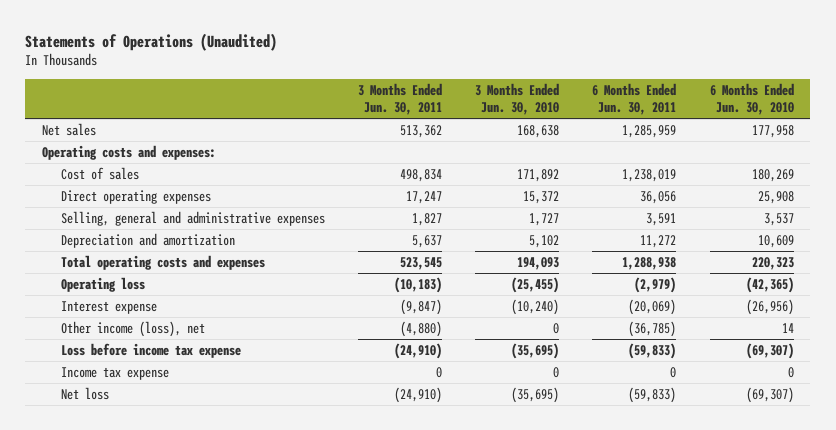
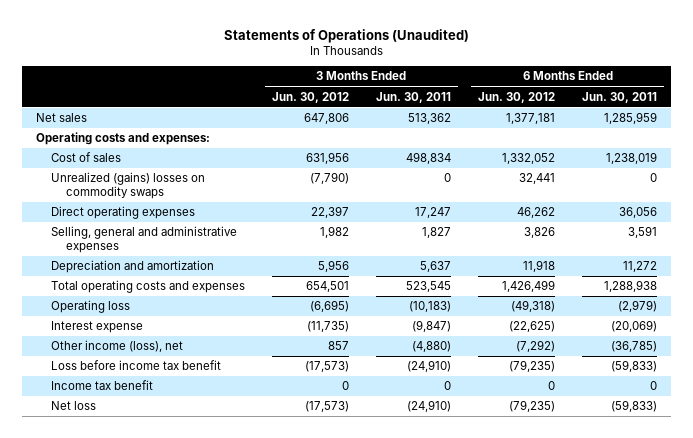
[475,82,560,116] 3 Months Ended Jun. 30, 2010 -> none
[709,82,794,116] 6 Months Ended Jun. 30, 2010 -> none
none -> [271,91,349,103] Jun. 30, 2012
none -> [478,91,556,103] Jun. 30, 2012
none -> [50,172,205,200] Unrealized (gains) losses on commodity swaps
[60,342,241,358] Loss before income tax expense -> [50,360,221,371] Loss before income tax benefit
[60,366,169,380] Income tax expense -> [50,380,153,391] Income tax benefit

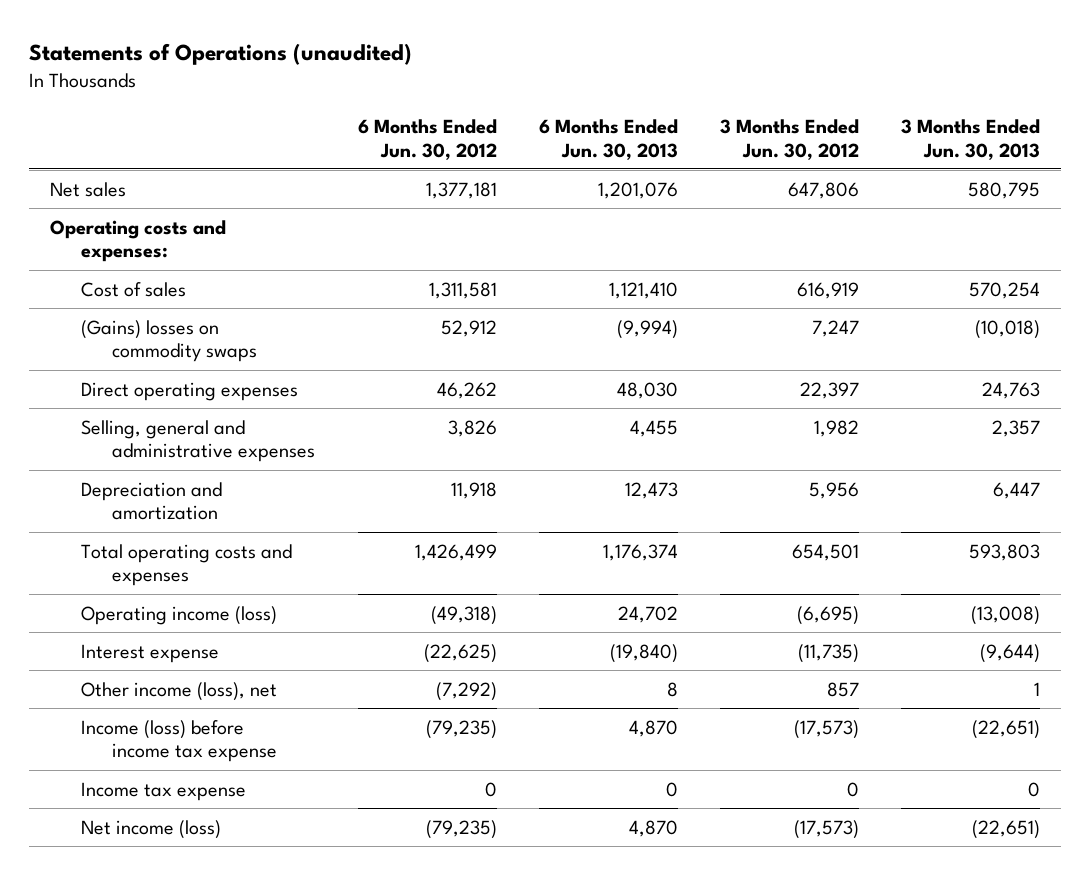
[223,28,469,43] Statements of Operations (Unaudited) -> [28,42,412,65] Statements of Operations (unaudited)
[376,91,452,103] Jun. 30, 2011 -> none
[582,91,658,103] Jun. 30, 2011 -> none
none -> [538,118,678,160] 6 Months Ended Jun. 30, 2013
none -> [901,118,1041,160] 3 Months Ended Jun. 30, 2013
[305,152,349,165] 631,956 -> [796,281,859,299] 616,919
[502,153,556,165] 1,332,052 -> [428,281,497,299] 1,311,581
[50,172,205,200] Unrealized (gains) losses on commodity swaps -> [81,319,258,363] (Gains) losses on commodity swaps
[309,172,349,185] (7,790) -> [811,319,859,337] 7,247
[519,173,556,185] 32,441 -> [440,319,497,337] 52,912
[50,300,130,314] Operating loss -> [81,605,278,625] Operating income (loss)
[50,360,221,371] Loss before income tax benefit -> [81,719,278,763] Income (loss) before income tax expense
[50,380,153,391] Income tax benefit -> [81,781,247,801] Income tax expense
[50,401,96,411] Net loss -> [81,819,222,839] Net income (loss)

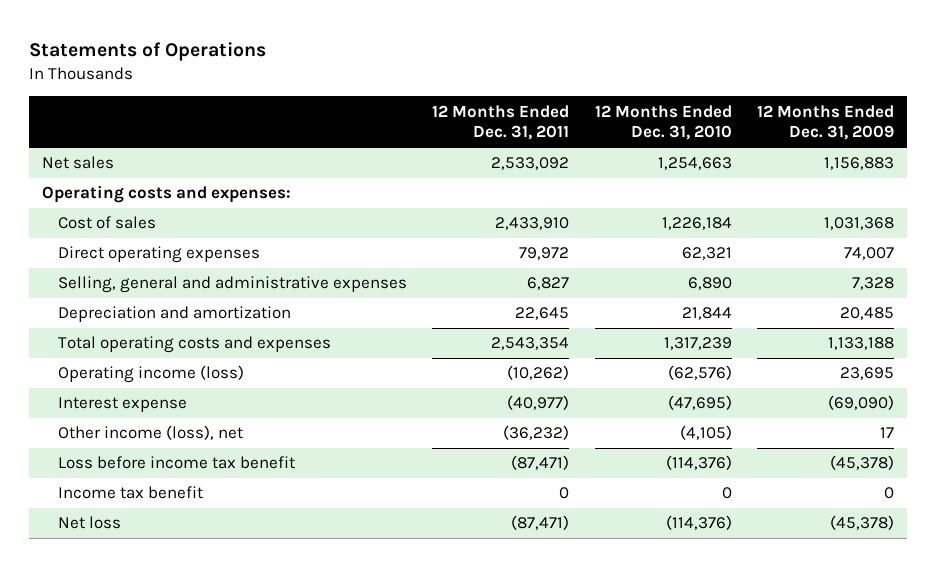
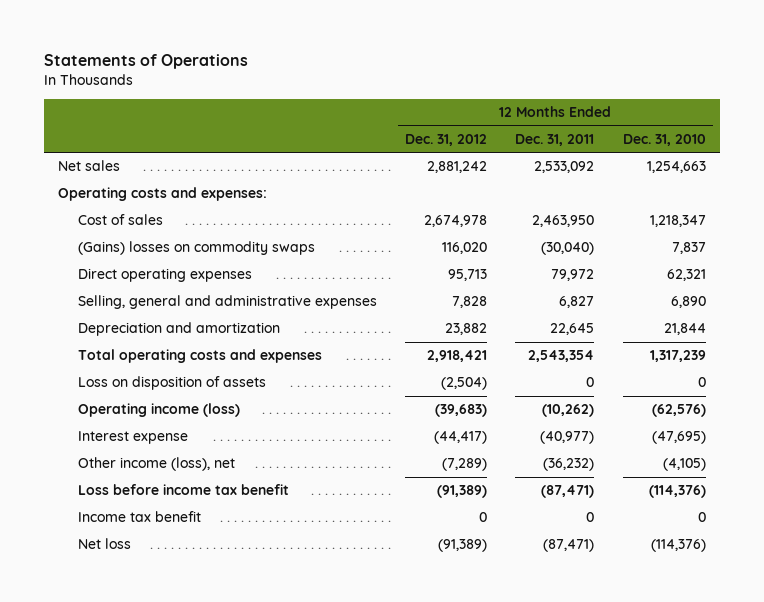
[757,104,895,141] 12 Months Ended Dec. 31, 2009 -> none
none -> [405,133,488,146] Dec. 31, 2012
[495,217,570,231] 2,433,910 -> [532,215,595,228] 2,463,950
[661,217,732,231] 1,226,184 -> [649,215,706,228] 1,218,347
none -> [77,241,315,256] (Gains) losses on commodity swaps
none -> [77,376,266,391] Loss on disposition of assets

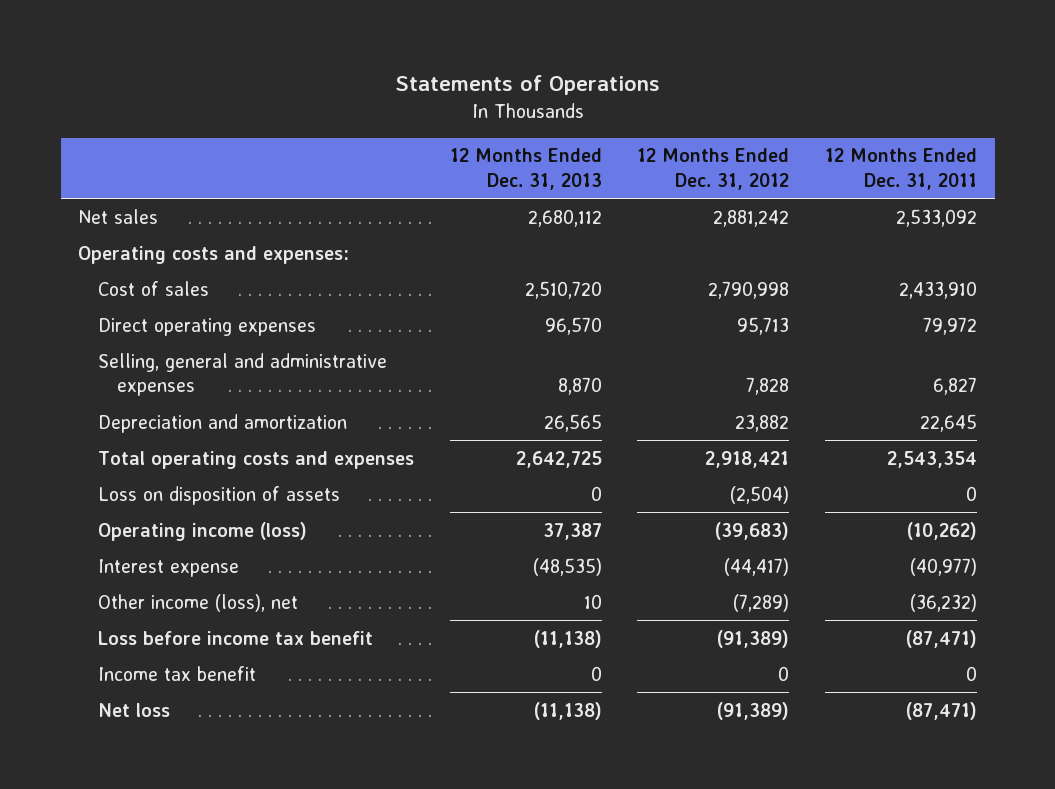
[622,133,706,146] Dec. 31, 2010 -> none
none -> [449,148,602,191] 12 Months Ended Dec. 31, 2013
[77,241,315,256] (Gains) losses on commodity swaps -> none
[424,215,488,228] 2,674,978 -> [708,280,790,299] 2,790,998
[532,215,595,228] 2,463,950 -> [898,280,977,299] 2,433,910

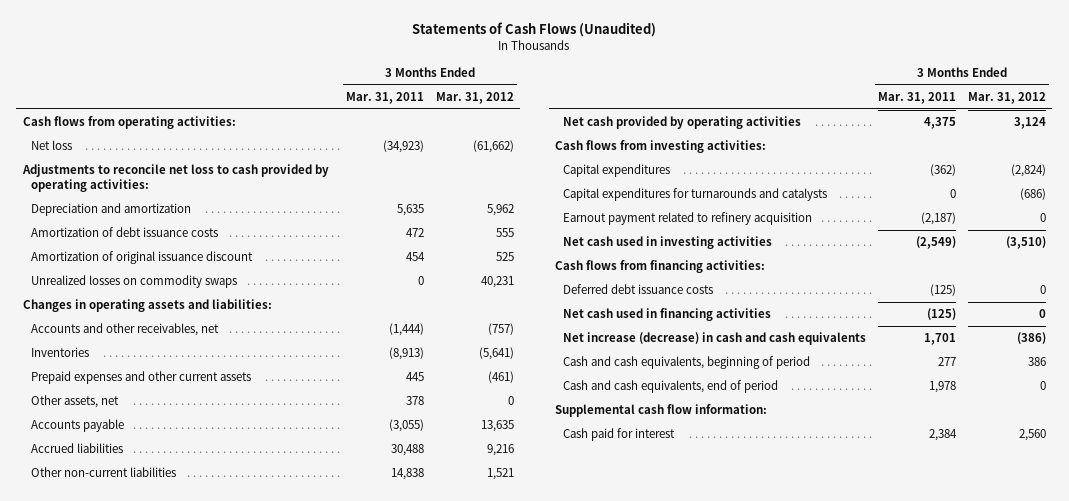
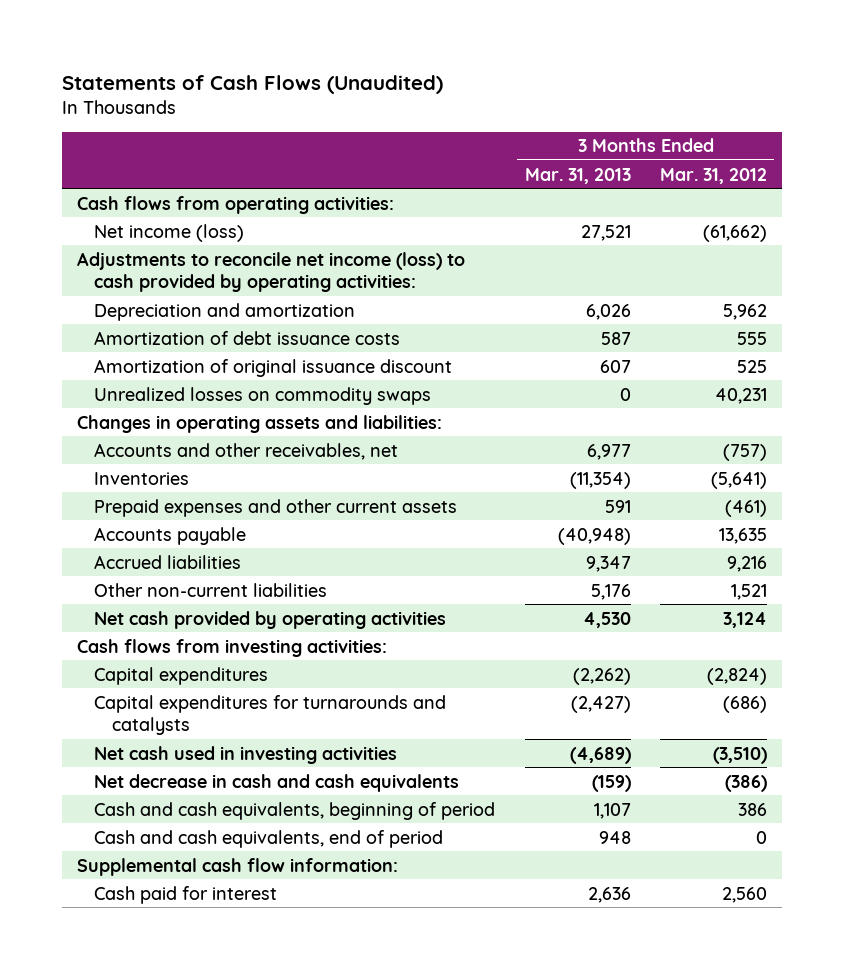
[345,92,424,105] Mar. 31, 2011 -> none
none -> [524,167,631,184] Mar. 31, 2013
[30,140,72,151] Net loss -> [94,223,245,242] Net income (loss)
[21,164,329,192] Adjustments to reconcile net loss to cash provided by operating activities: -> [76,251,465,293] Adjustments to reconcile net income (loss) to cash provided by operating activities:
[30,395,119,409] Other assets, net -> none
[562,212,812,226] Earnout payment related to refinery acquisition -> none
[554,260,765,274] Cash flows from financing activities: -> none
[562,284,713,295] Deferred debt issuance costs -> none
[562,308,771,322] Net cash used in financing activities -> none
[562,332,866,346] Net increase (decrease) in cash and cash equivalents -> [94,773,460,792] Net decrease in cash and cash equivalents

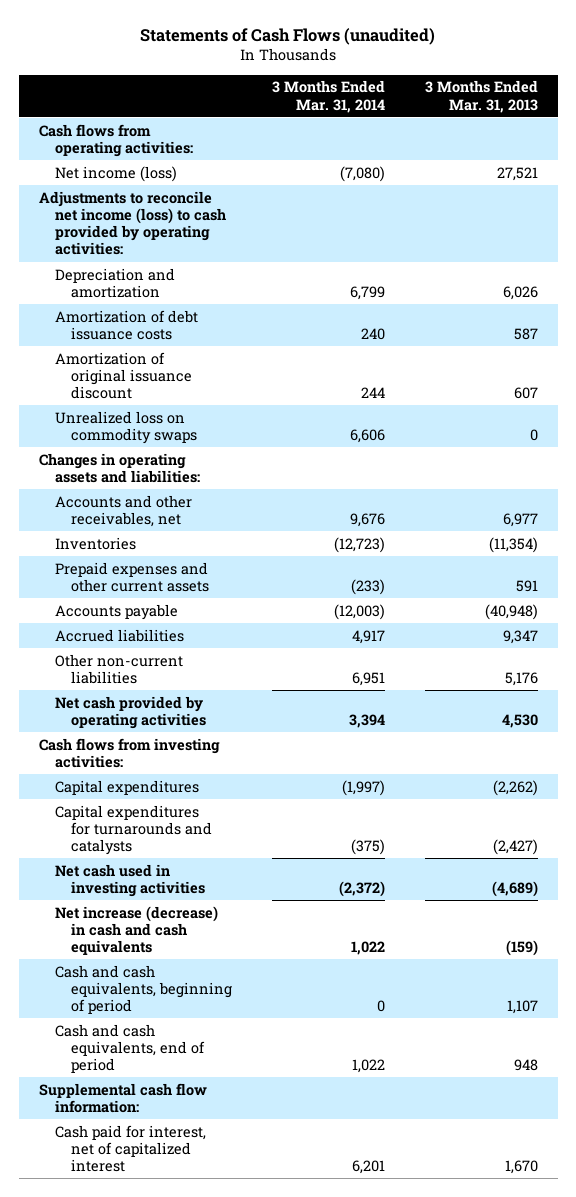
[62,74,444,94] Statements of Cash Flows (Unaudited) -> [140,27,436,45] Statements of Cash Flows (unaudited)
[660,167,768,184] Mar. 31, 2012 -> none
none -> [271,80,385,113] 3 Months Ended Mar. 31, 2014
[94,386,432,405] Unrealized losses on commodity swaps -> [54,410,197,444] Unrealized loss on commodity swaps
[94,773,460,792] Net decrease in cash and cash equivalents -> [54,905,218,956] Net increase (decrease) in cash and cash equivalents
[94,885,278,904] Cash paid for interest -> [54,1124,206,1173] Cash paid for interest, net of capitalized interest
[587,886,631,903] 2,636 -> [504,1160,538,1175] 1,670

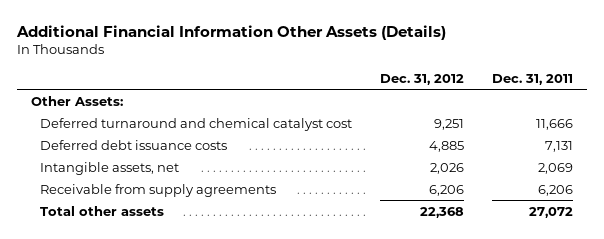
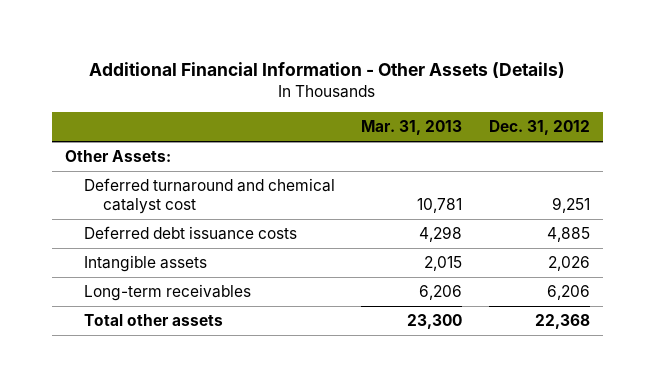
[16,25,447,41] Additional Financial Information Other Assets (Details) -> [89,62,566,79] Additional Financial Information - Other Assets (Details)
[491,73,573,85] Dec. 31, 2011 -> none
none -> [361,120,463,136] Mar. 31, 2013
[40,161,180,175] Intangible assets, net -> [84,254,208,272] Intangible assets
[40,183,277,197] Receivable from supply agreements -> [84,283,252,301] Long-term receivables

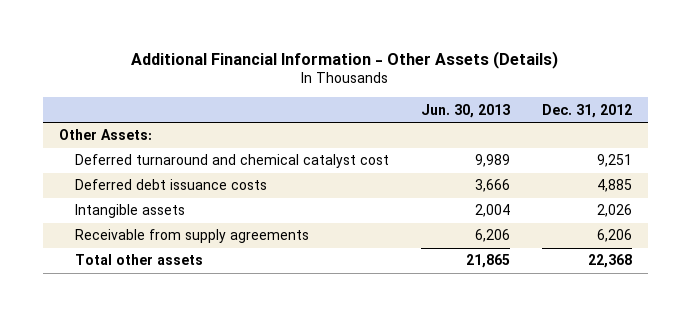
[361,120,463,136] Mar. 31, 2013 -> none
none -> [421,103,511,118] Jun. 30, 2013
[84,283,252,301] Long-term receivables -> [75,229,310,244] Receivable from supply agreements

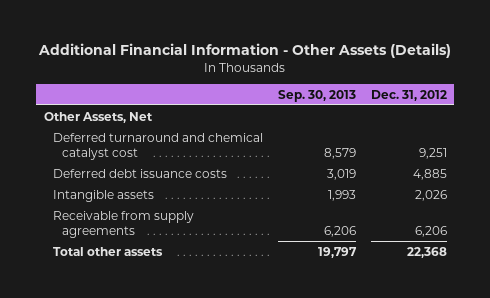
[421,103,511,118] Jun. 30, 2013 -> none
none -> [277,89,356,102] Sep. 30, 2013
[59,129,153,141] Other Assets: -> [43,111,153,123] Other Assets, Net

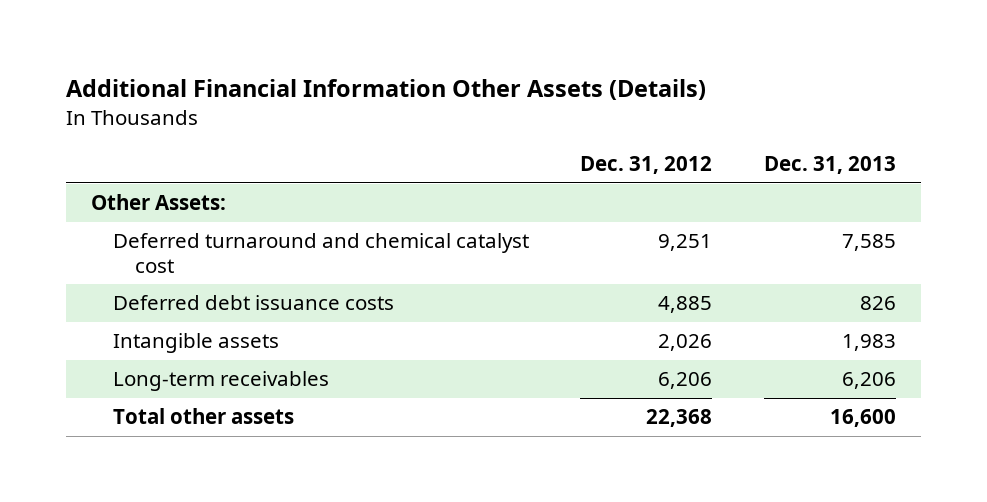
[38,43,452,59] Additional Financial Information - Other Assets (Details) -> [65,79,706,101] Additional Financial Information Other Assets (Details)
[277,89,356,102] Sep. 30, 2013 -> none
none -> [763,156,896,175] Dec. 31, 2013
[43,111,153,123] Other Assets, Net -> [91,194,227,211] Other Assets:
[52,210,194,238] Receivable from supply agreements -> [113,371,330,392] Long-term receivables

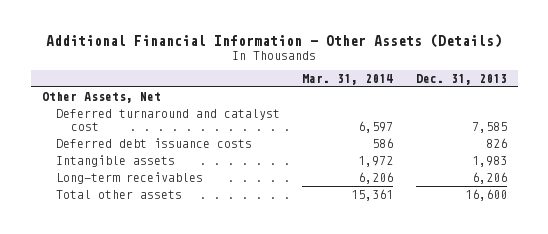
[65,79,706,101] Additional Financial Information Other Assets (Details) -> [46,34,503,49] Additional Financial Information - Other Assets (Details)
[580,156,713,175] Dec. 31, 2012 -> none
none -> [302,73,394,85] Mar. 31, 2014
[91,194,227,211] Other Assets: -> [41,92,161,104] Other Assets, Net
[113,233,530,273] Deferred turnaround and chemical catalyst cost -> [56,109,281,131] Deferred turnaround and catalyst cost

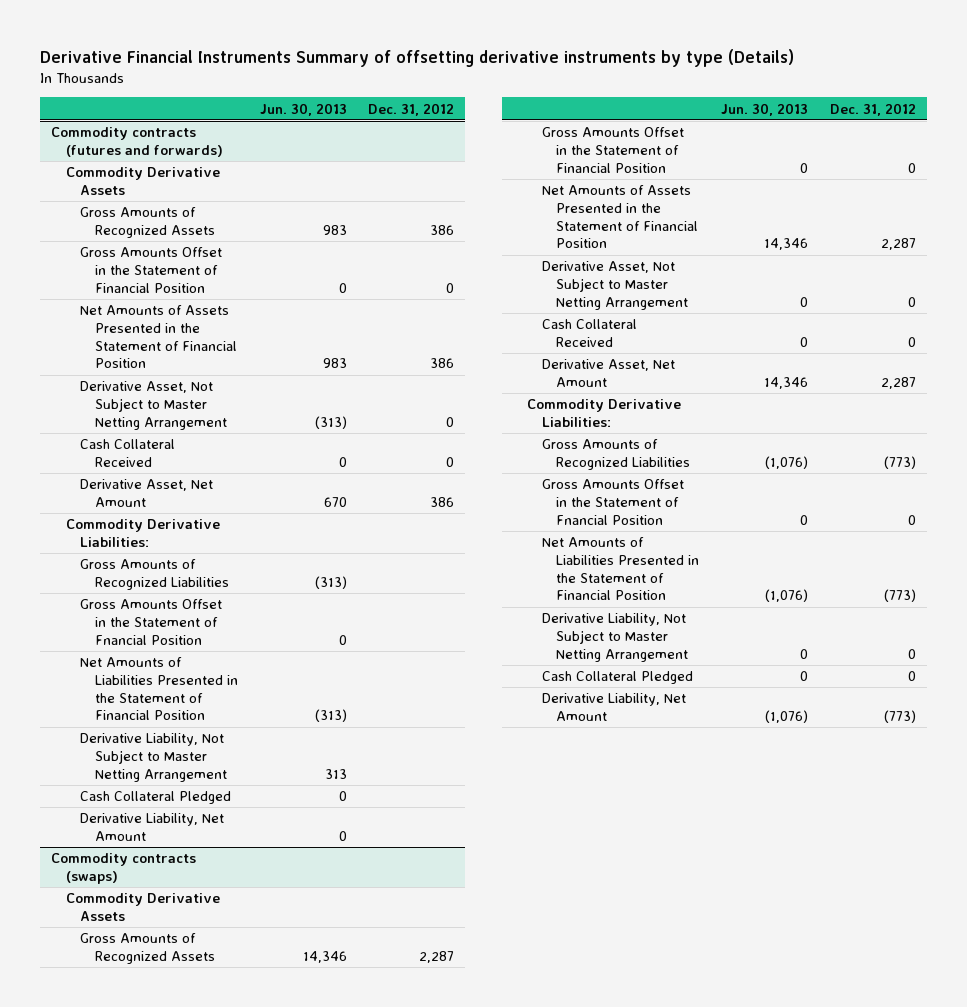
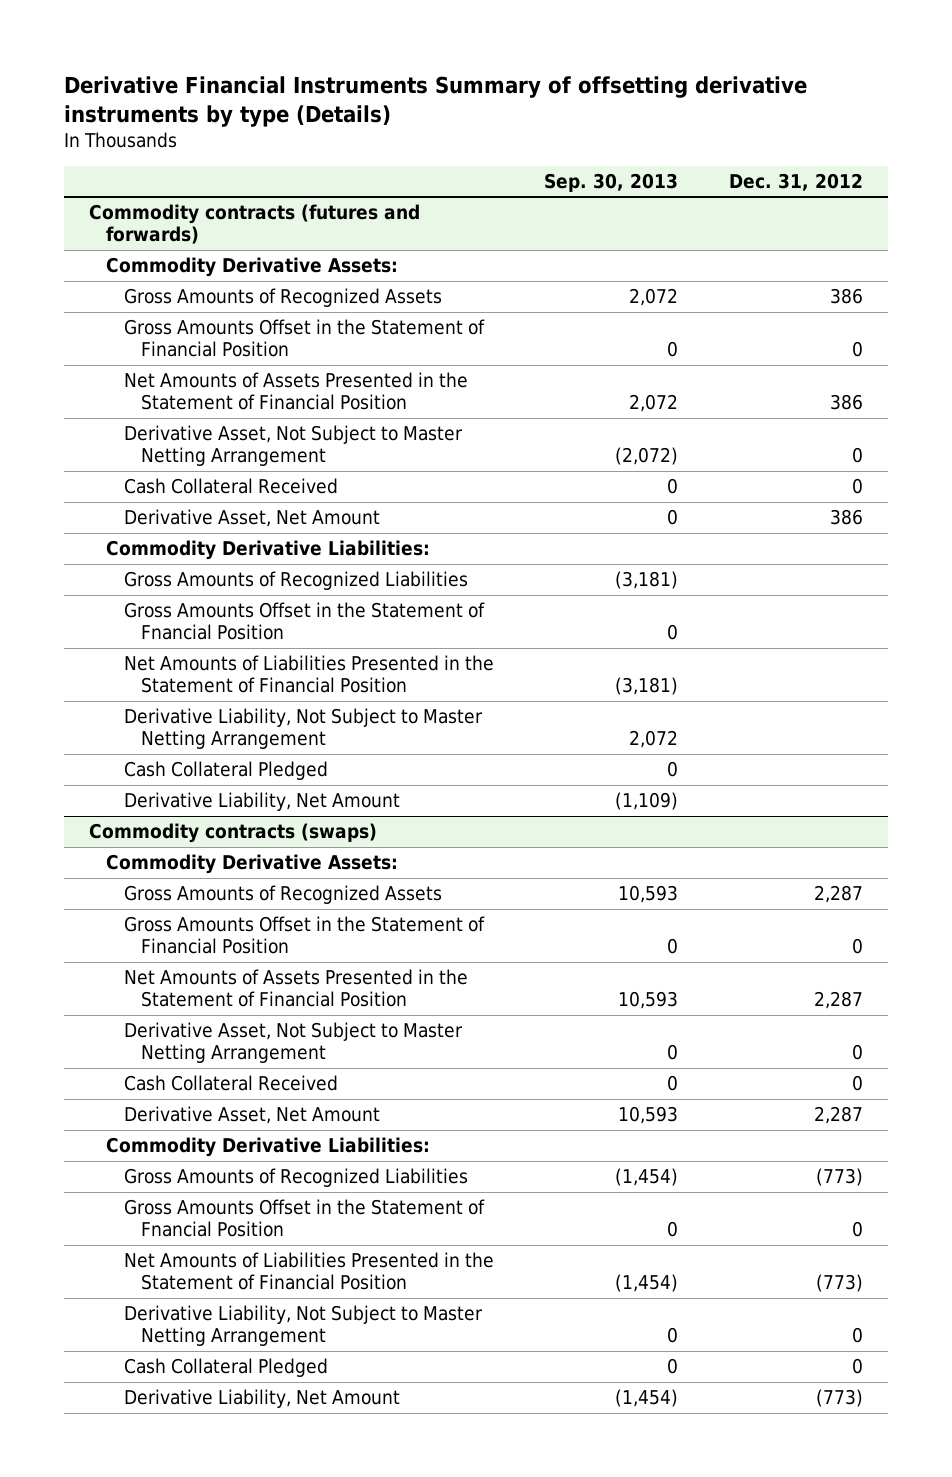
[259,102,347,116] Jun. 30, 2013 -> none
none -> [544,172,679,192] Sep. 30, 2013
[65,167,220,195] Commodity Derivative Assets -> [106,257,399,278] Commodity Derivative Assets:
[65,893,220,921] Commodity Derivative Assets -> [106,854,399,875] Commodity Derivative Assets:

